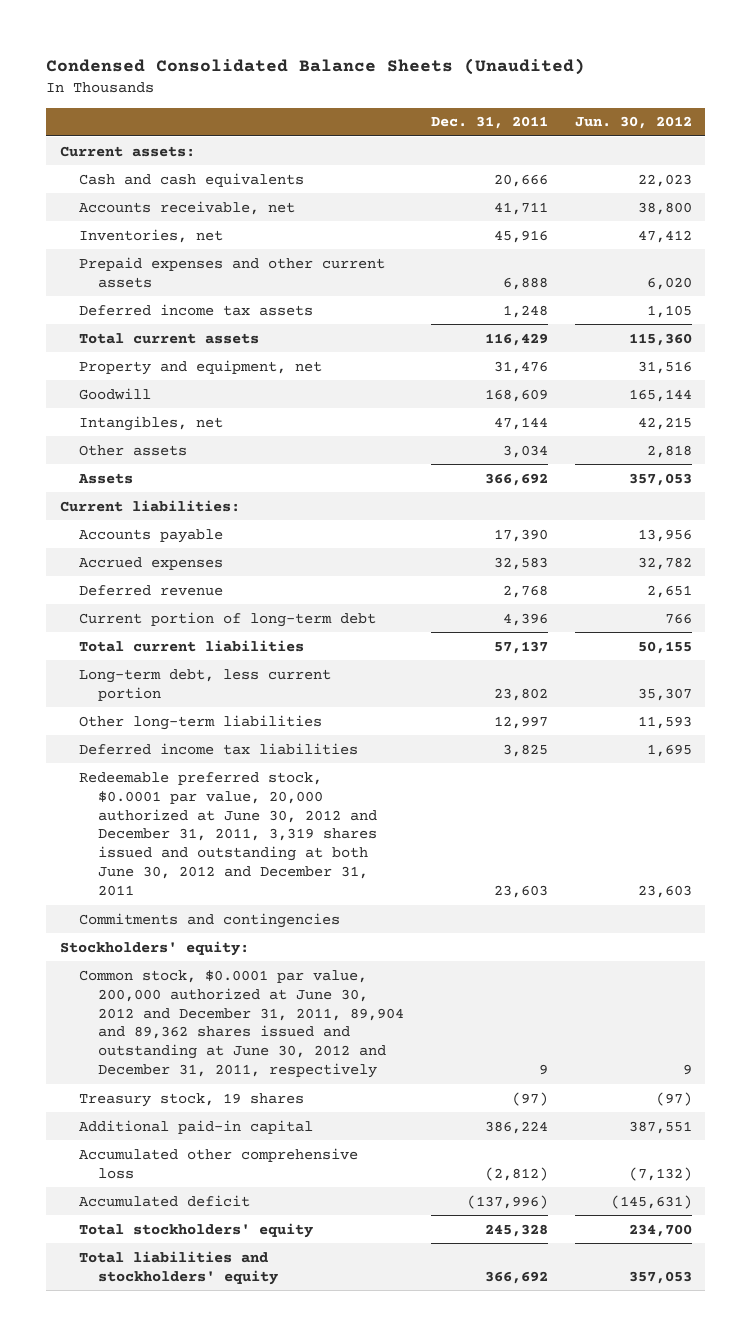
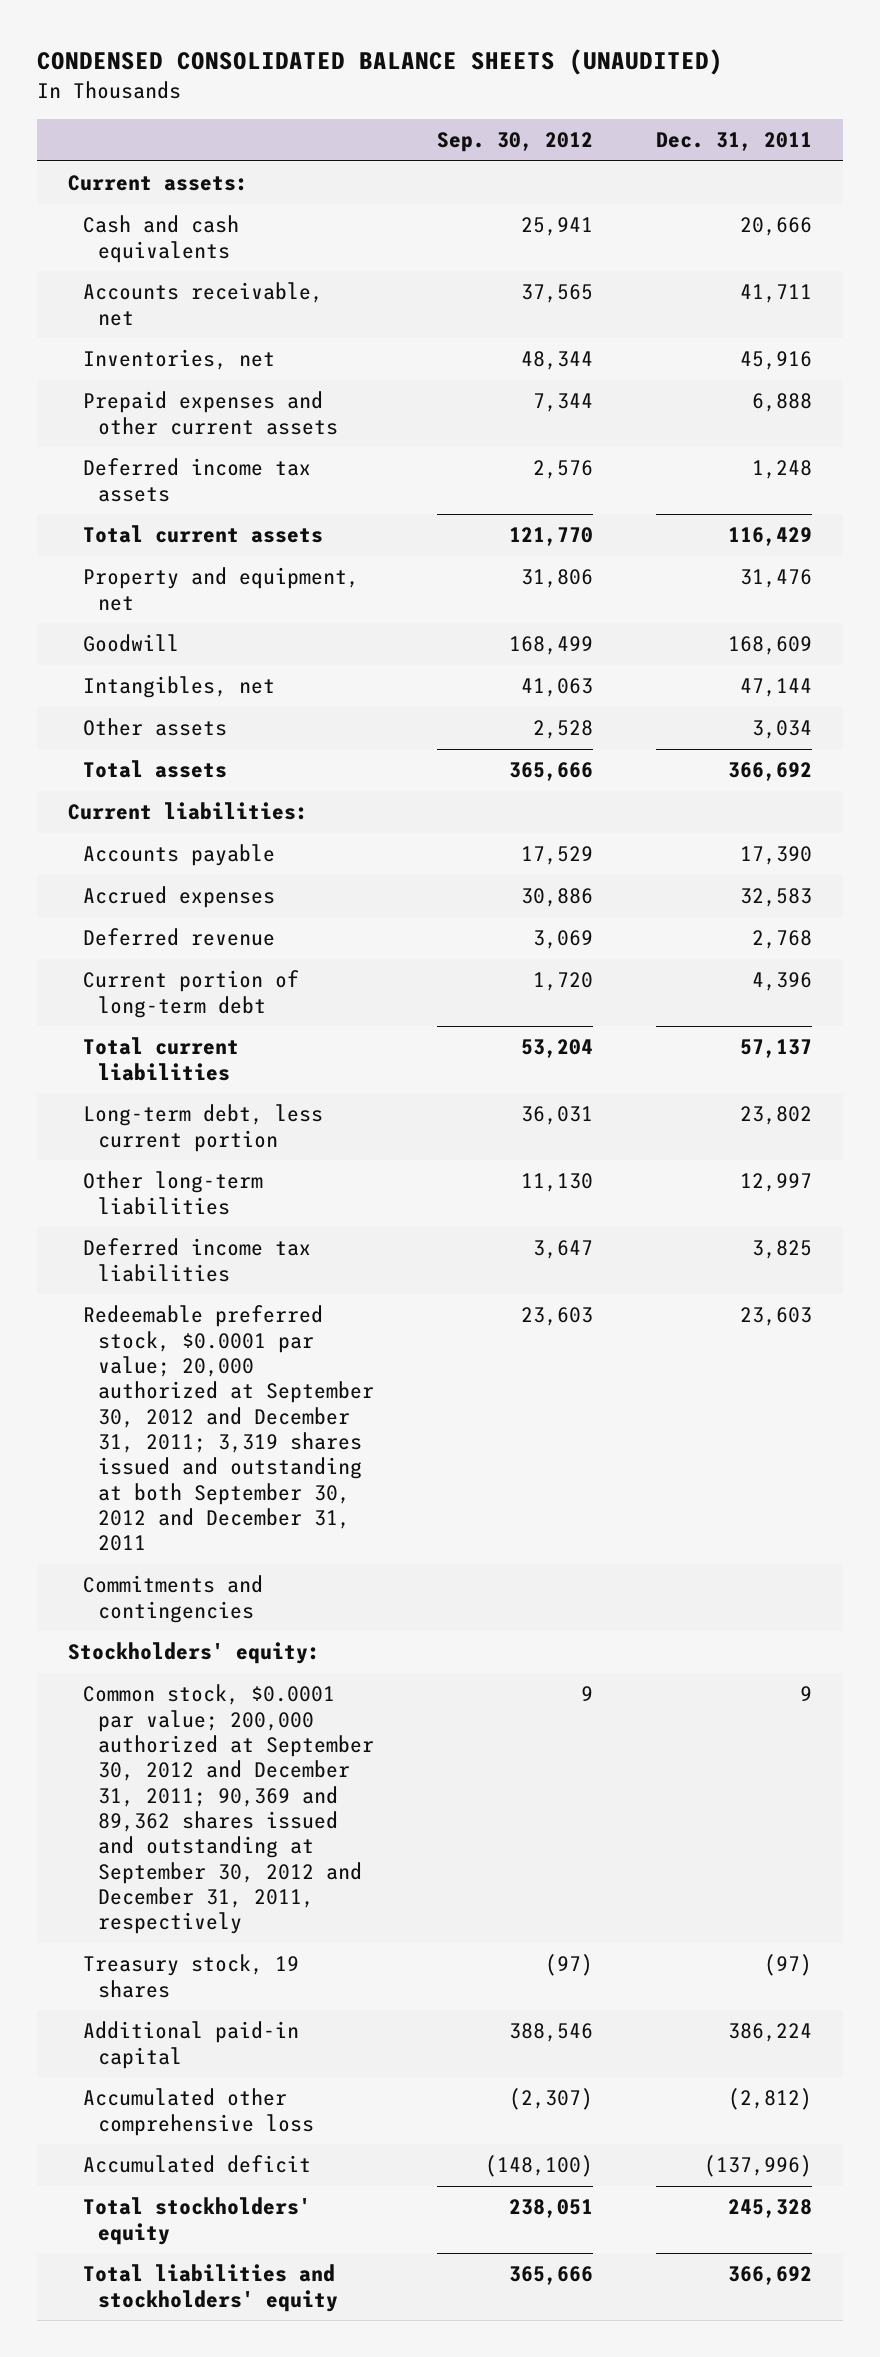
[46,57,586,75] Condensed Consolidated Balance Sheets (Unaudited) -> [36,49,723,76] CONDENSED CONSOLIDATED BALANCE SHEETS (UNAUDITED)
[574,116,692,130] Jun. 30, 2012 -> none
none -> [436,132,593,153] Sep. 30, 2012
[77,472,133,484] Assets -> [82,760,227,779] Total assets
[78,771,378,897] Redeemable preferred stock, $0.0001 par value, 20,000 authorized at June 30, 2012 and December 31, 2011, 3,319 shares issued and outstanding at both June 30, 2012 and December 31, 2011 -> [82,1305,374,1552] Redeemable preferred stock, $0.0001 par value; 20,000 authorized at September 30, 2012 and December 31, 2011; 3,319 shares issued and outstanding at both September 30, 2012 and December 31, 2011
[78,969,405,1079] Common stock, $0.0001 par value, 200,000 authorized at June 30, 2012 and December 31, 2011, 89,904 and 89,362 shares issued and outstanding at June 30, 2012 and December 31, 2011, respectively -> [82,1684,374,1935] Common stock, $0.0001 par value; 200,000 authorized at September 30, 2012 and December 31, 2011; 90,369 and 89,362 shares issued and outstanding at September 30, 2012 and December 31, 2011, respectively

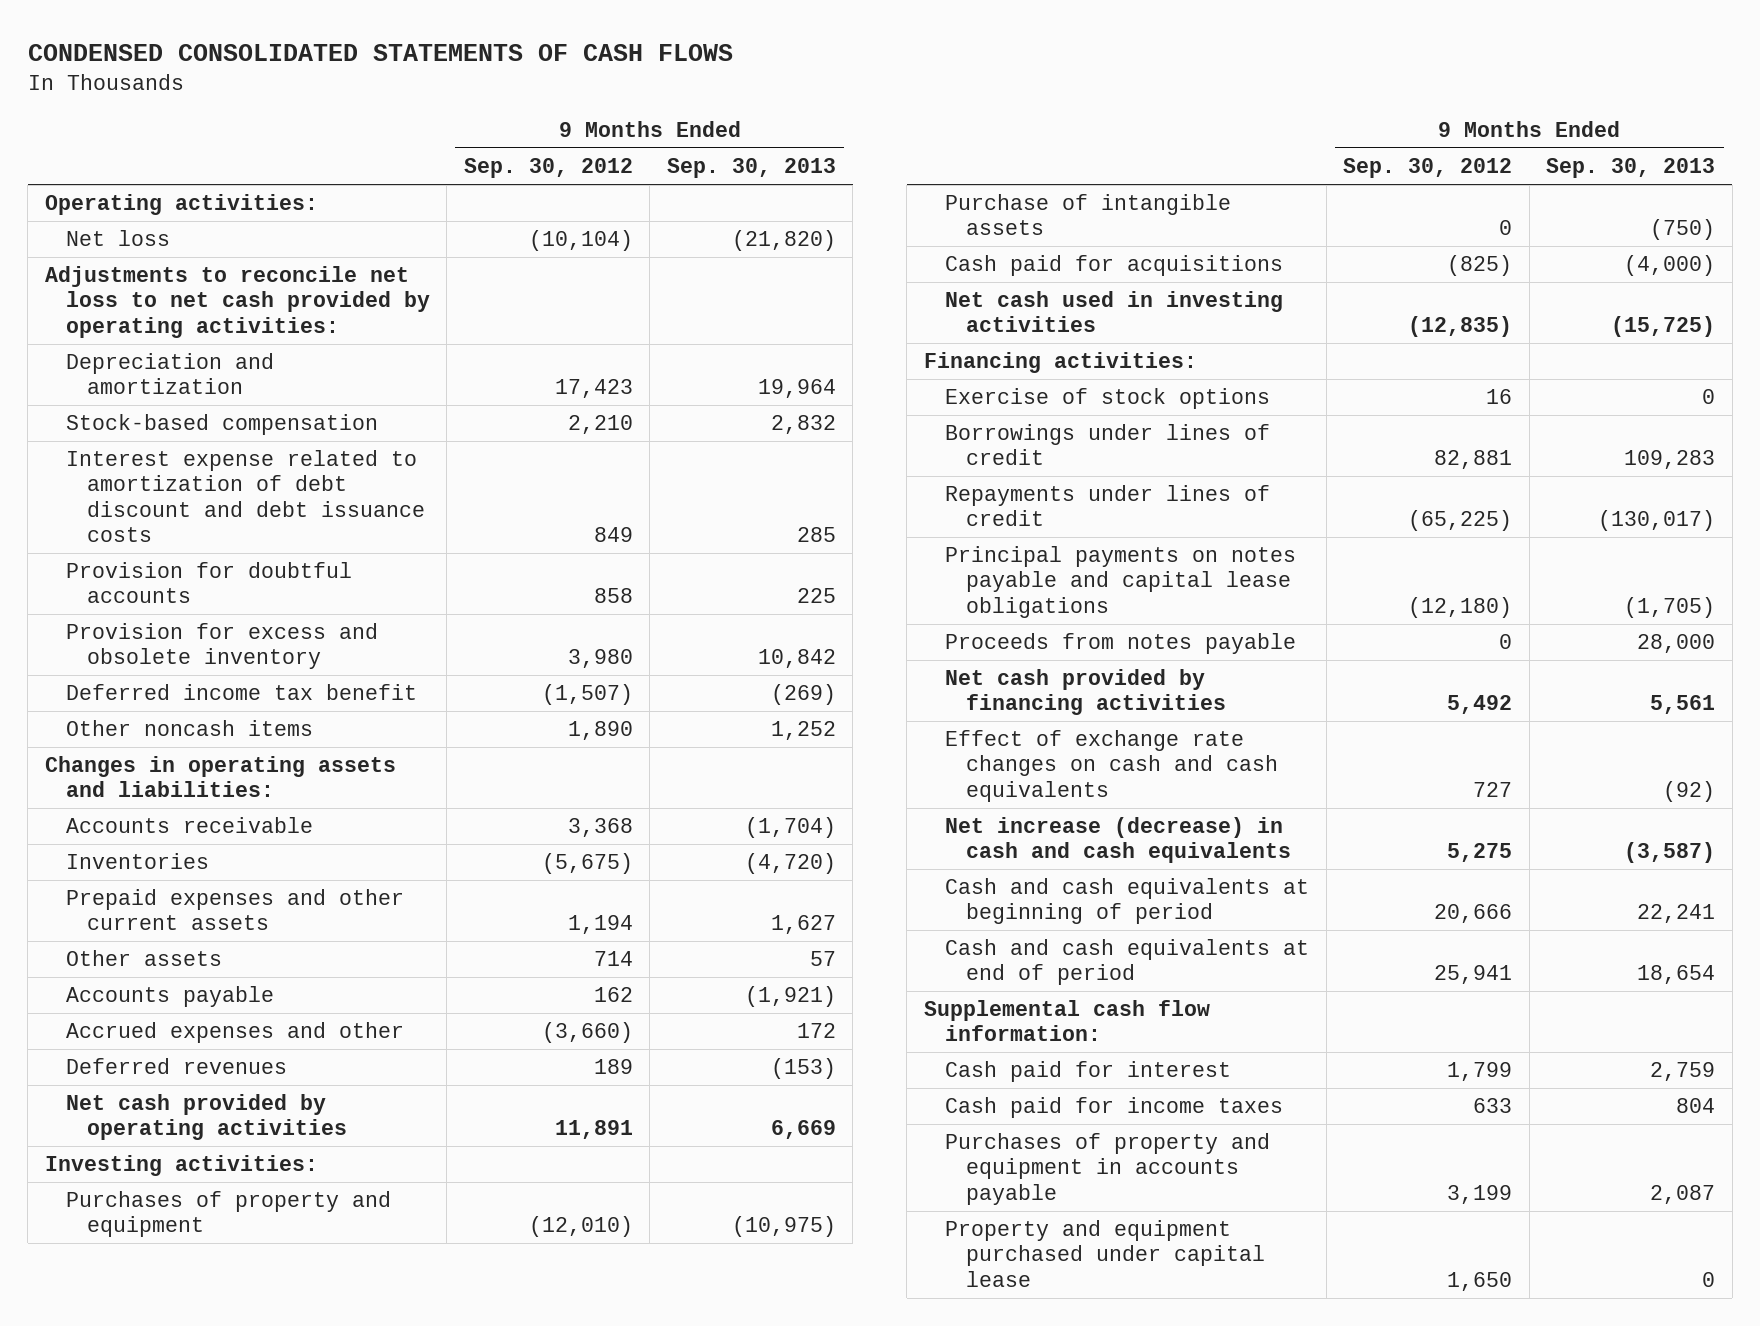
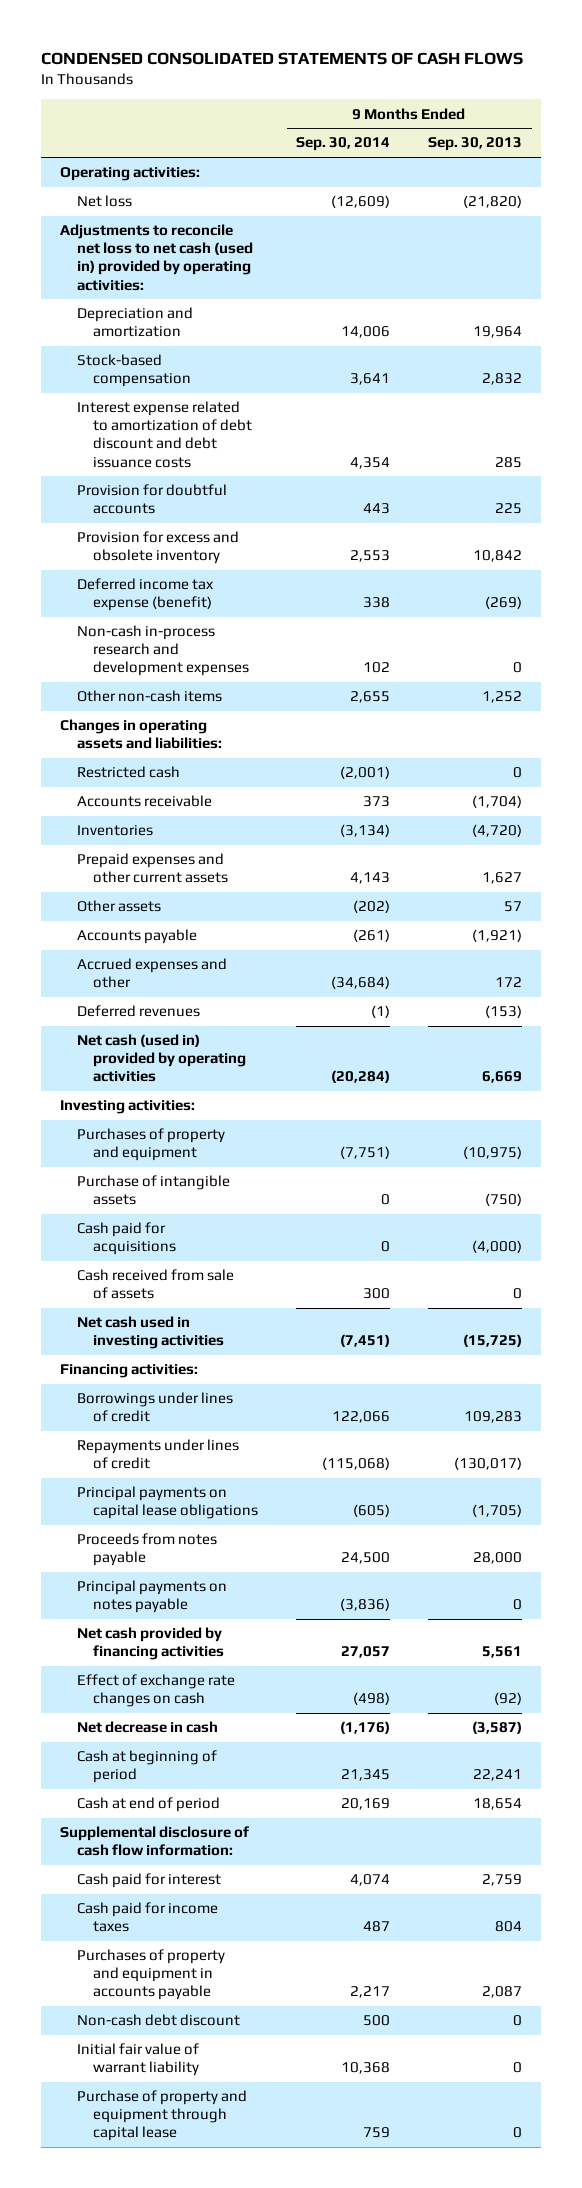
[463,158,633,179] Sep. 30, 2012 -> none
none -> [296,137,391,152] Sep. 30, 2014
[44,266,430,338] Adjustments to reconcile net loss to net cash provided by operating activities: -> [60,224,253,291] Adjustments to reconcile net loss to net cash (used in) provided by operating activities:
[65,684,417,701] Deferred income tax benefit -> [76,578,214,612] Deferred income tax expense (benefit)
none -> [76,625,250,677] Non-cash in-process research and development expenses
[65,720,313,737] Other noncash items -> [76,690,222,703] Other non-cash items
none -> [76,766,180,779] Restricted cash
[65,1094,348,1141] Net cash provided by operating activities -> [76,1034,247,1083] Net cash (used in) provided by operating activities
none -> [76,1269,234,1300] Cash received from sale of assets
[945,388,1271,410] Exercise of stock options -> none
[945,546,1297,618] Principal payments on notes payable and capital lease obligations -> [76,1486,259,1520] Principal payments on capital lease obligations
none -> [76,1580,227,1614] Principal payments on notes payable
[945,730,1279,802] Effect of exchange rate changes on cash and cash equivalents -> [76,1674,235,1708] Effect of exchange rate changes on cash
[945,817,1292,864] Net increase (decrease) in cash and cash equivalents -> [76,1721,218,1734] Net decrease in cash
[945,878,1310,925] Cash and cash equivalents at beginning of period -> [76,1750,217,1784] Cash at beginning of period
[945,939,1310,986] Cash and cash equivalents at end of period -> [76,1797,220,1813] Cash at end of period
[923,1000,1210,1042] Supplemental cash flow information: -> [60,1826,250,1857] Supplemental disclosure of cash flow information:
none -> [76,2014,240,2027] Non-cash debt discount
none -> [76,2043,200,2077] Initial fair value of warrant liability
[945,1220,1266,1287] Property and equipment purchased under capital lease -> [76,2090,247,2142] Purchase of property and equipment through capital lease

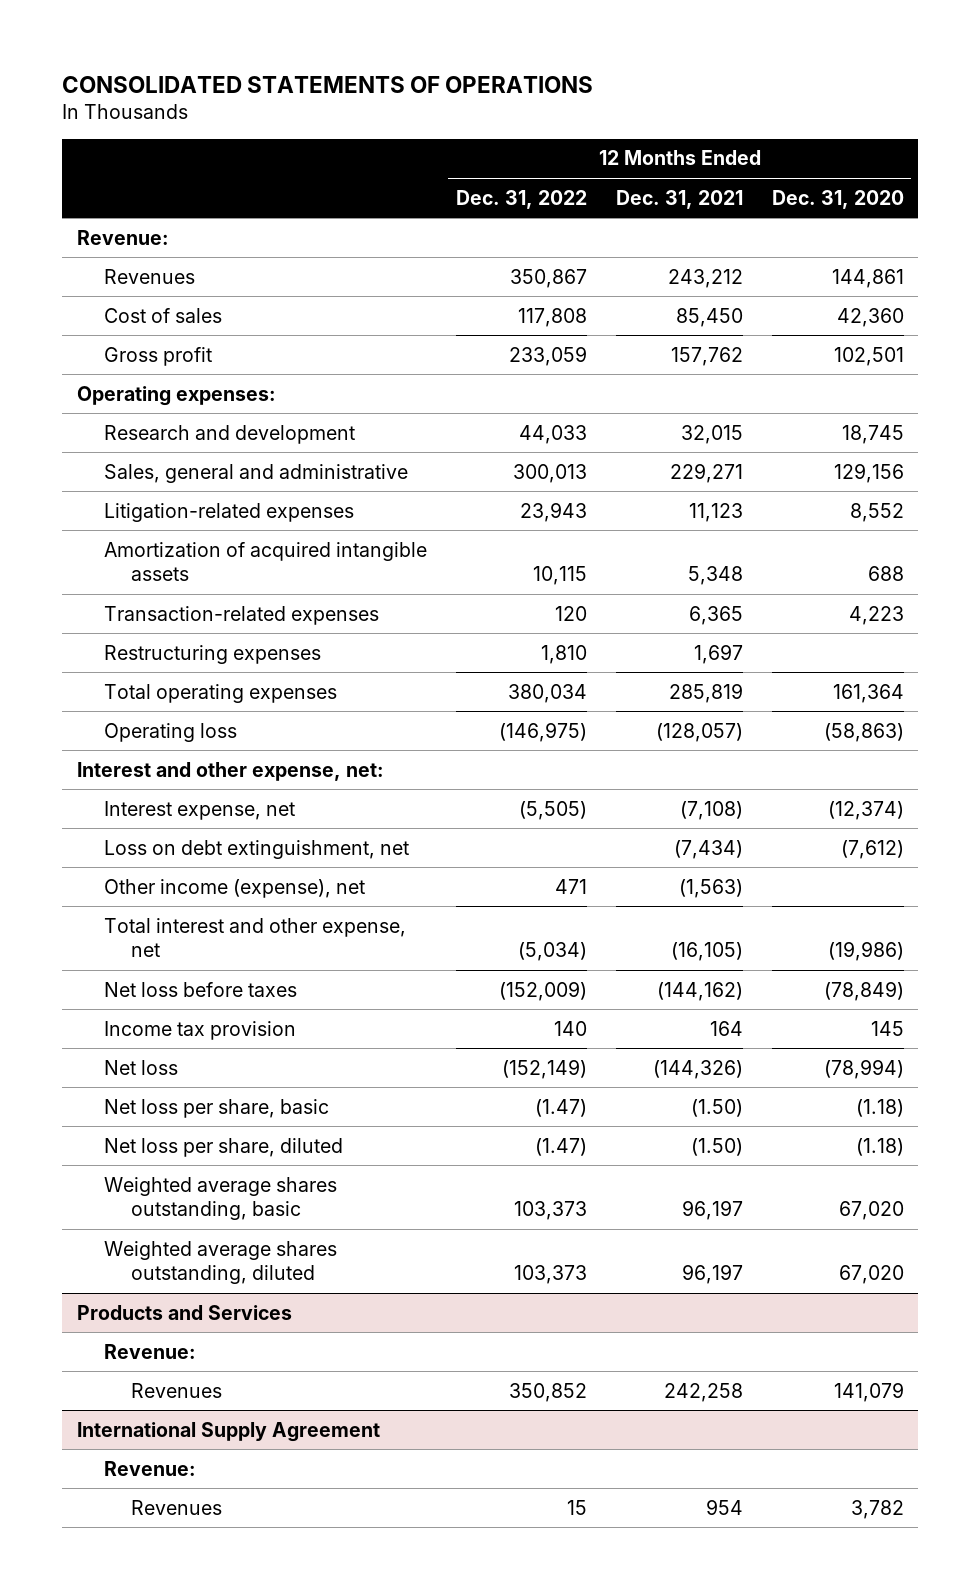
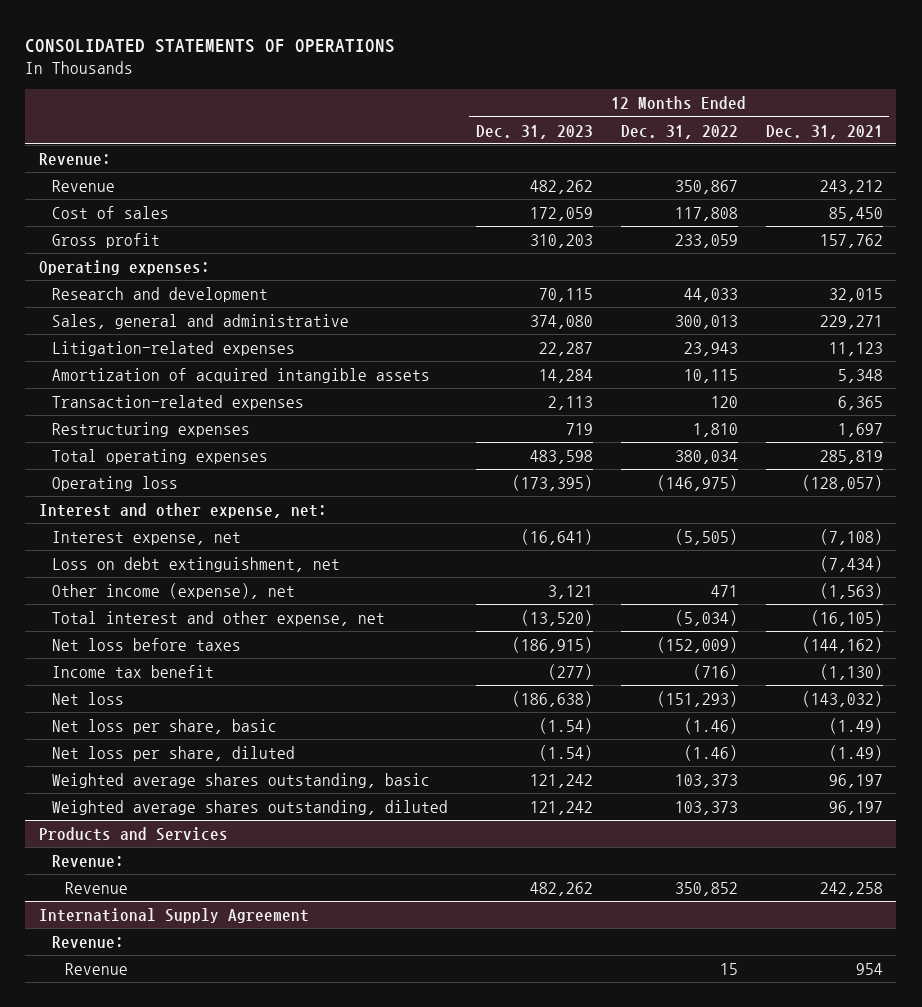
[771,189,904,209] Dec. 31, 2020 -> none
none -> [476,124,594,139] Dec. 31, 2023
[103,268,195,284] Revenues -> [52,179,116,192] Revenue
[103,1020,296,1040] Income tax provision -> [52,664,215,678] Income tax benefit
[553,1020,587,1036] 140 -> [692,663,738,680] (716)
[709,1020,743,1036] 164 -> [819,663,883,680] (1,130)
[501,1058,587,1079] (152,149) -> [656,690,738,707] (151,293)
[652,1059,743,1079] (144,326) -> [801,690,883,707] (143,032)
[534,1098,587,1117] (1.47) -> [683,717,738,734] (1.46)
[690,1098,743,1117] (1.50) -> [828,717,883,734] (1.49)
[534,1137,587,1156] (1.47) -> [683,744,738,761] (1.46)
[690,1137,743,1156] (1.50) -> [828,744,883,761] (1.49)
[130,1382,222,1398] Revenues -> [65,881,129,894] Revenue
[130,1499,222,1515] Revenues -> [65,962,129,975] Revenue

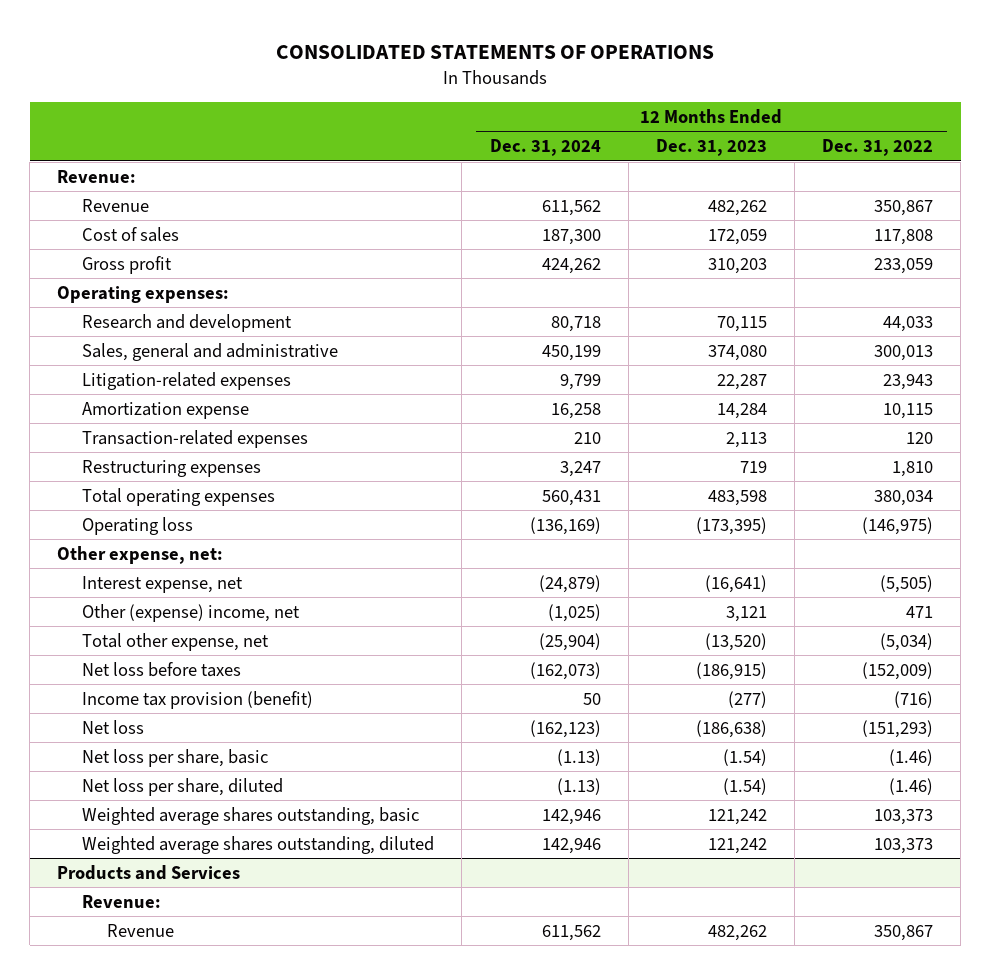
[765,124,883,139] Dec. 31, 2021 -> none
none -> [489,139,601,157] Dec. 31, 2024
[52,367,431,383] Amortization of acquired intangible assets -> [82,401,250,419] Amortization expense
[39,502,328,518] Interest and other expense, net: -> [57,545,224,564] Other expense, net:
[52,556,341,572] Loss on debt extinguishment, net -> none
[52,582,296,599] Other income (expense), net -> [82,603,301,622] Other (expense) income, net
[52,610,386,626] Total interest and other expense, net -> [82,632,270,651] Total other expense, net
[52,664,215,678] Income tax benefit -> [82,690,314,709] Income tax provision (benefit)
[39,907,310,923] International Supply Agreement -> none
[52,935,125,948] Revenue: -> none
[65,962,129,975] Revenue -> none
[674,881,738,896] 350,852 -> [873,924,933,941] 350,867

